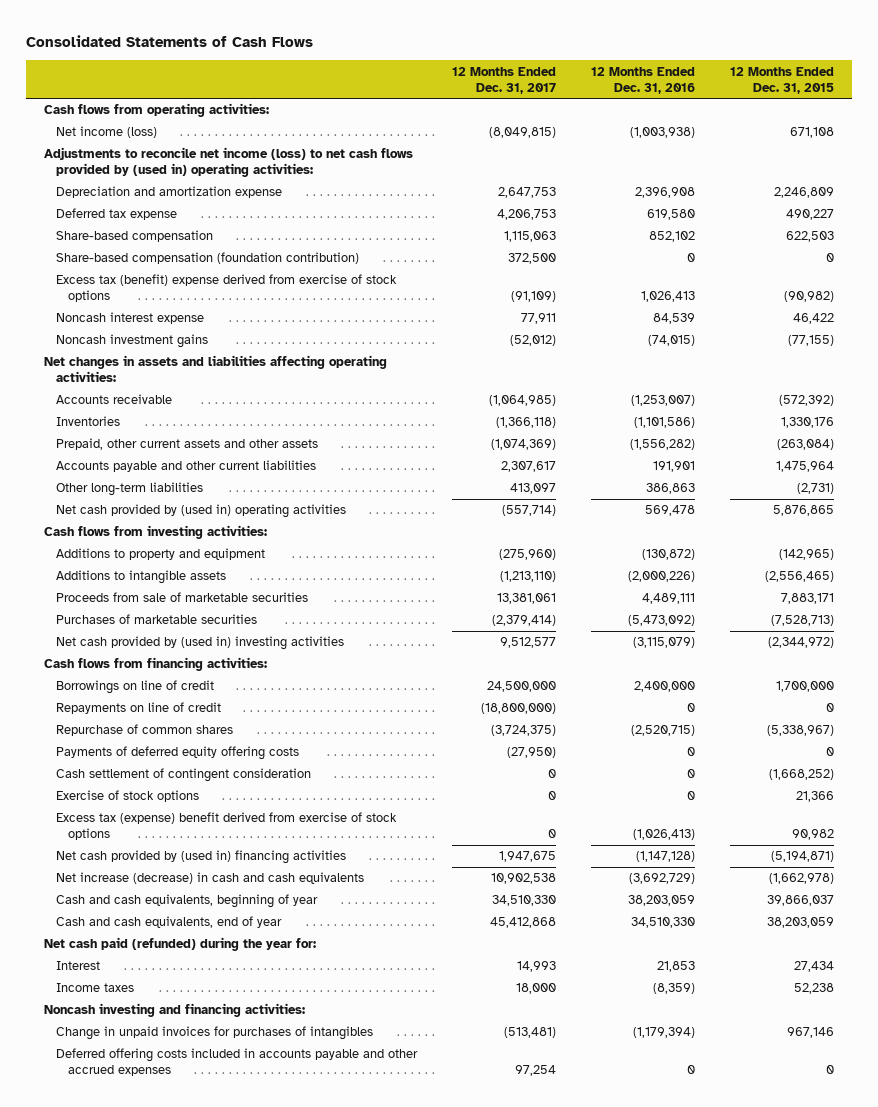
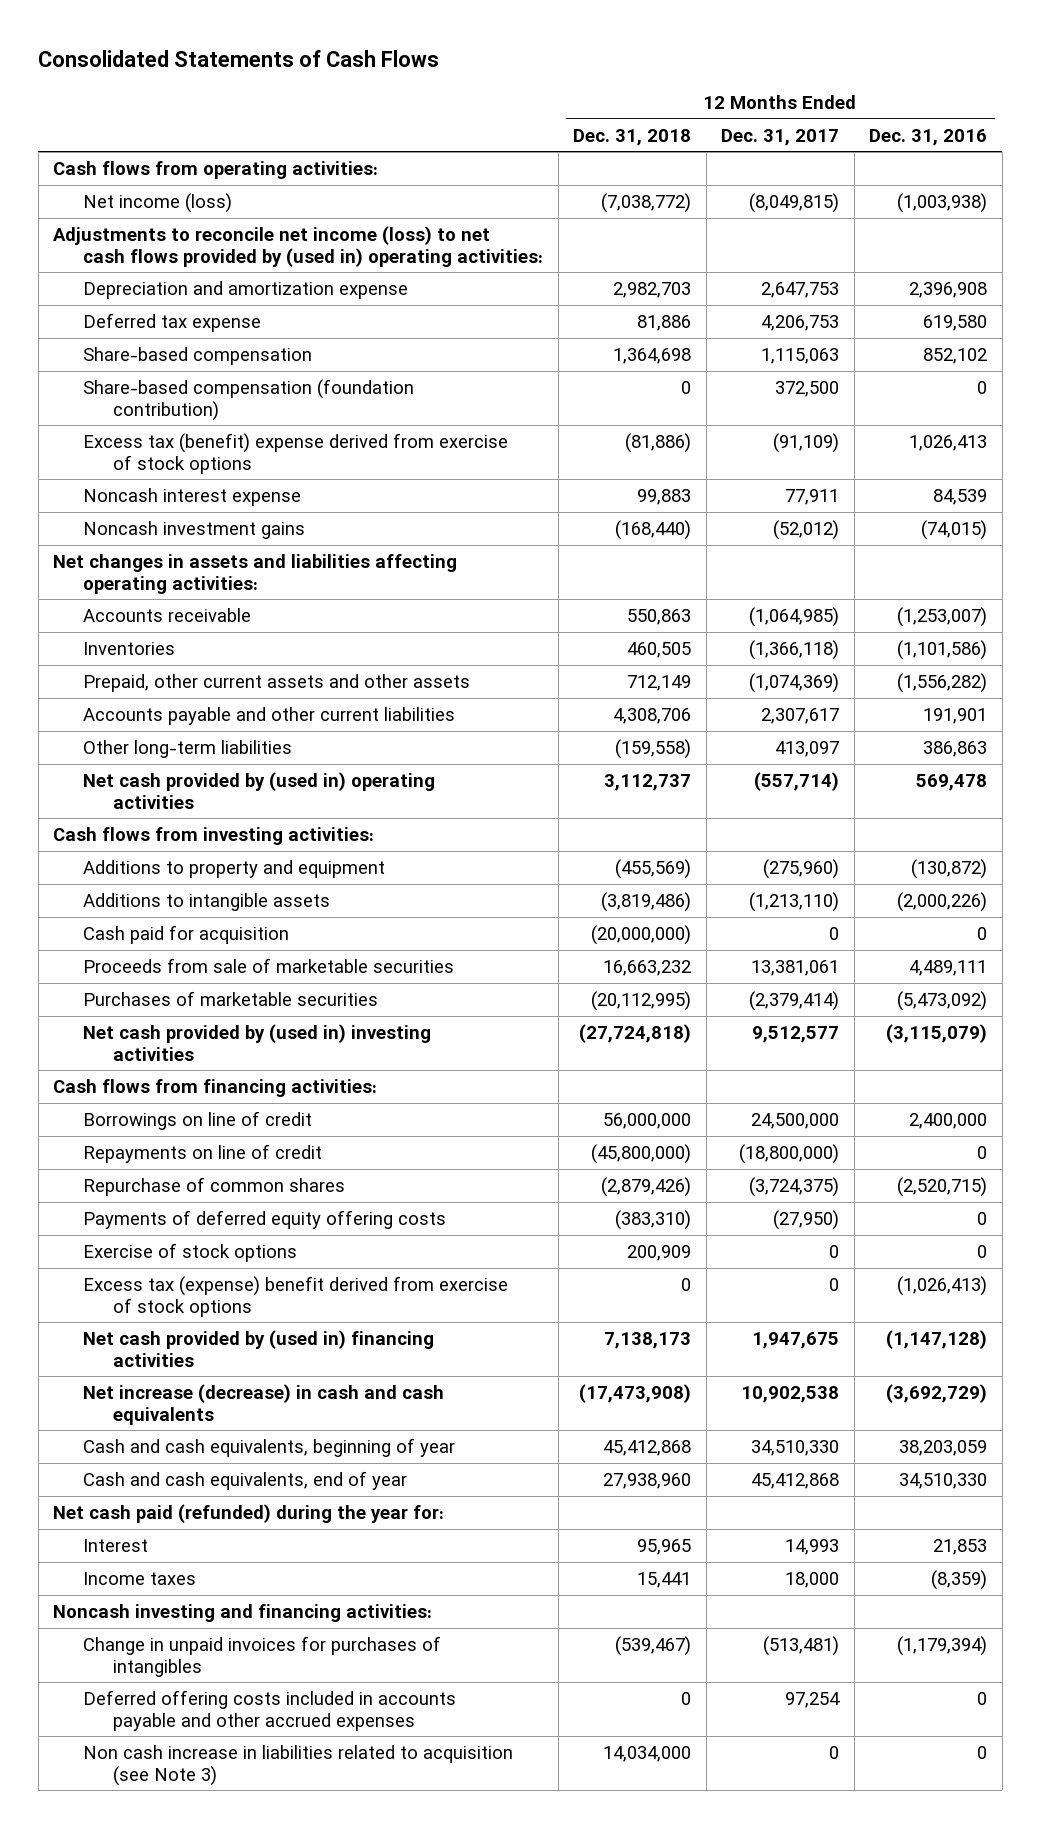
[730,66,835,94] 12 Months Ended Dec. 31, 2015 -> none
none -> [573,128,692,146] Dec. 31, 2018
none -> [83,924,290,944] Cash paid for acquisition
[55,768,311,783] Cash settlement of contingent consideration -> none
none -> [83,1744,514,1786] Non cash increase in liabilities related to acquisition (see Note 3)

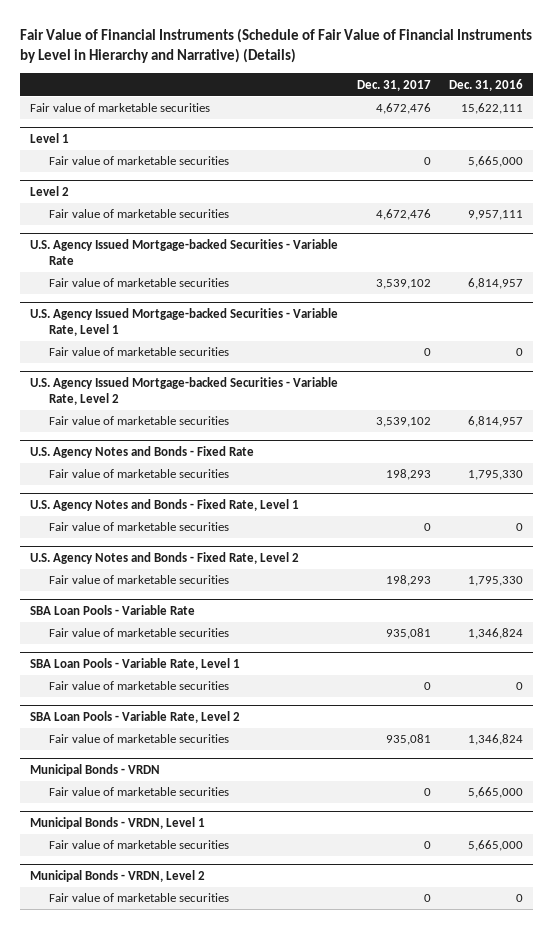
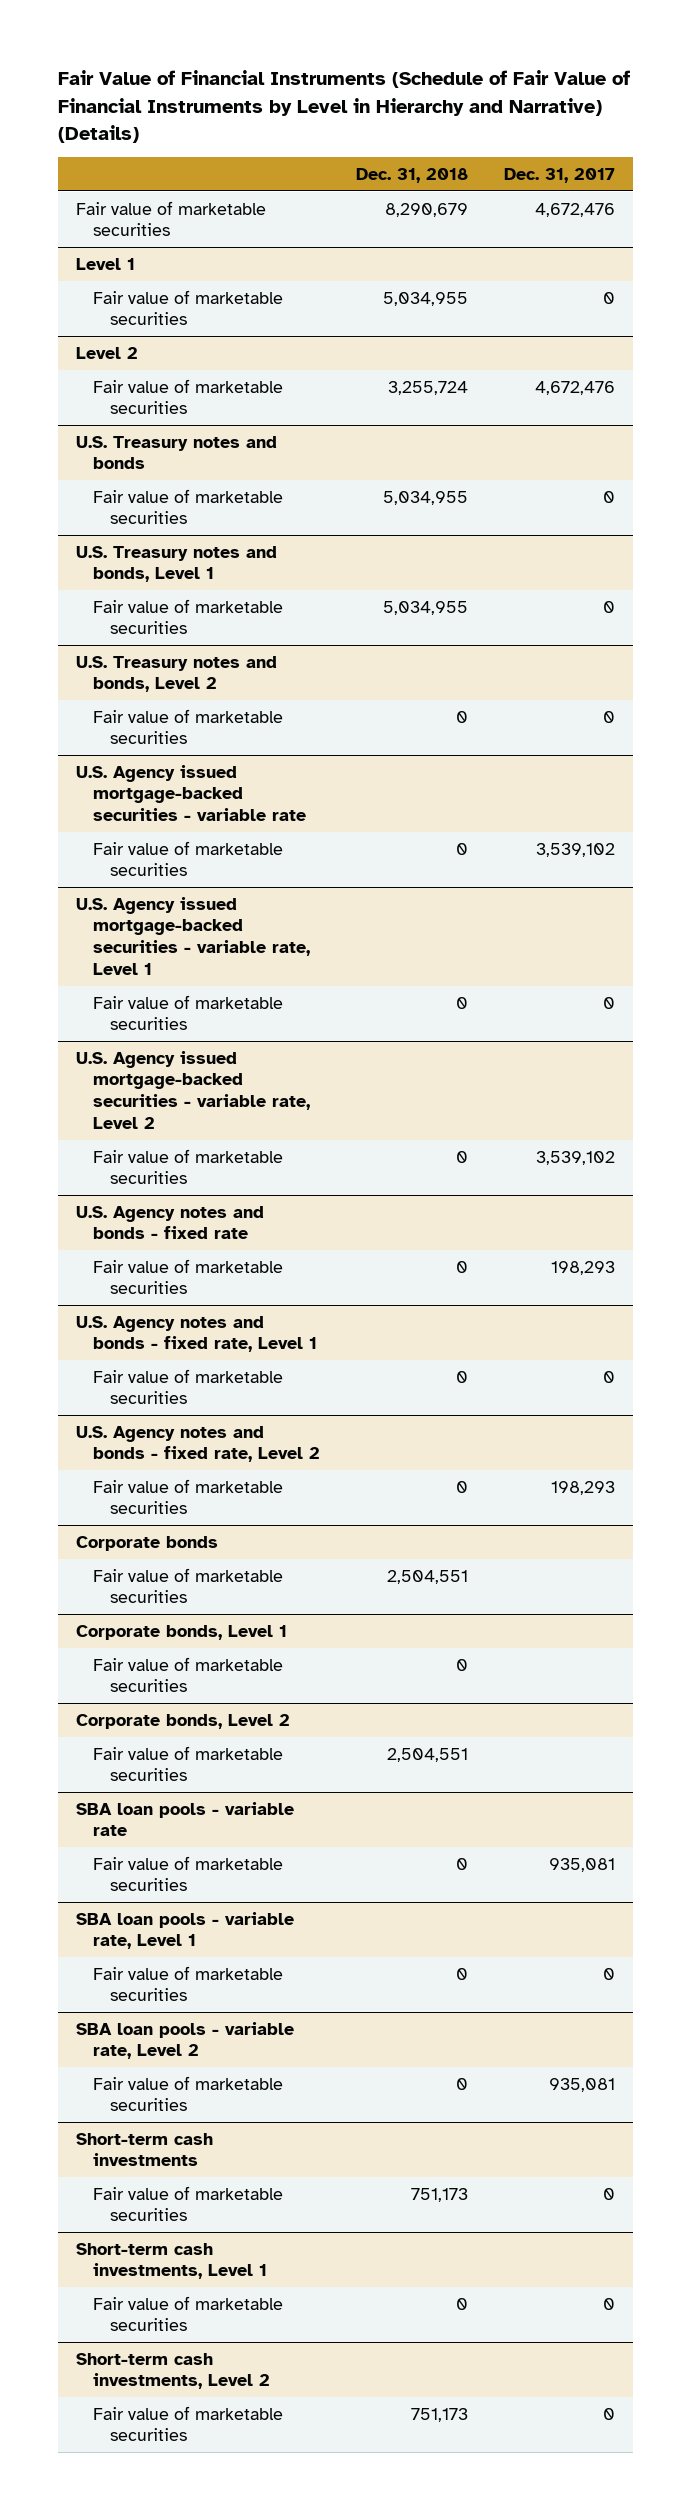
[449,78,524,91] Dec. 31, 2016 -> none
none -> [356,167,469,183] Dec. 31, 2018
none -> [76,435,278,470] U.S. Treasury notes and bonds
none -> [93,488,284,525] Fair value of marketable securities
none -> [76,545,278,583] U.S. Treasury notes and bonds, Level 1
none -> [93,598,284,635] Fair value of marketable securities
none -> [76,655,278,693] U.S. Treasury notes and bonds, Level 2
none -> [93,708,284,745] Fair value of marketable securities
[29,238,338,266] U.S. Agency Issued Mortgage-backed Securities - Variable Rate -> [76,764,307,822] U.S. Agency issued mortgage-backed securities - variable rate
[29,307,338,337] U.S. Agency Issued Mortgage-backed Securities - Variable Rate, Level 1 -> [76,896,311,975] U.S. Agency issued mortgage-backed securities - variable rate, Level 1
[29,376,338,406] U.S. Agency Issued Mortgage-backed Securities - Variable Rate, Level 2 -> [76,1050,311,1129] U.S. Agency issued mortgage-backed securities - variable rate, Level 2
[29,445,254,458] U.S. Agency Notes and Bonds - Fixed Rate -> [76,1205,265,1240] U.S. Agency notes and bonds - fixed rate
[29,498,299,511] U.S. Agency Notes and Bonds - Fixed Rate, Level 1 -> [76,1315,318,1353] U.S. Agency notes and bonds - fixed rate, Level 1
[29,551,299,564] U.S. Agency Notes and Bonds - Fixed Rate, Level 2 -> [76,1425,321,1463] U.S. Agency notes and bonds - fixed rate, Level 2
none -> [76,1535,219,1551] Corporate bonds
none -> [93,1567,284,1604] Fair value of marketable securities
none -> [76,1624,288,1640] Corporate bonds, Level 1
none -> [93,1656,284,1693] Fair value of marketable securities
none -> [76,1713,291,1729] Corporate bonds, Level 2
none -> [93,1745,284,1782] Fair value of marketable securities
[29,604,195,615] SBA Loan Pools - Variable Rate -> [76,1801,295,1837] SBA loan pools - variable rate
[29,657,240,670] SBA Loan Pools - Variable Rate, Level 1 -> [76,1911,295,1950] SBA loan pools - variable rate, Level 1
[29,710,240,723] SBA Loan Pools - Variable Rate, Level 2 -> [76,2021,295,2060] SBA loan pools - variable rate, Level 2
[29,763,160,776] Municipal Bonds - VRDN -> [76,2132,214,2167] Short-term cash investments
[29,816,205,829] Municipal Bonds - VRDN, Level 1 -> none
none -> [76,2242,268,2280] Short-term cash investments, Level 1
[29,869,205,882] Municipal Bonds - VRDN, Level 2 -> none
none -> [76,2352,271,2390] Short-term cash investments, Level 2

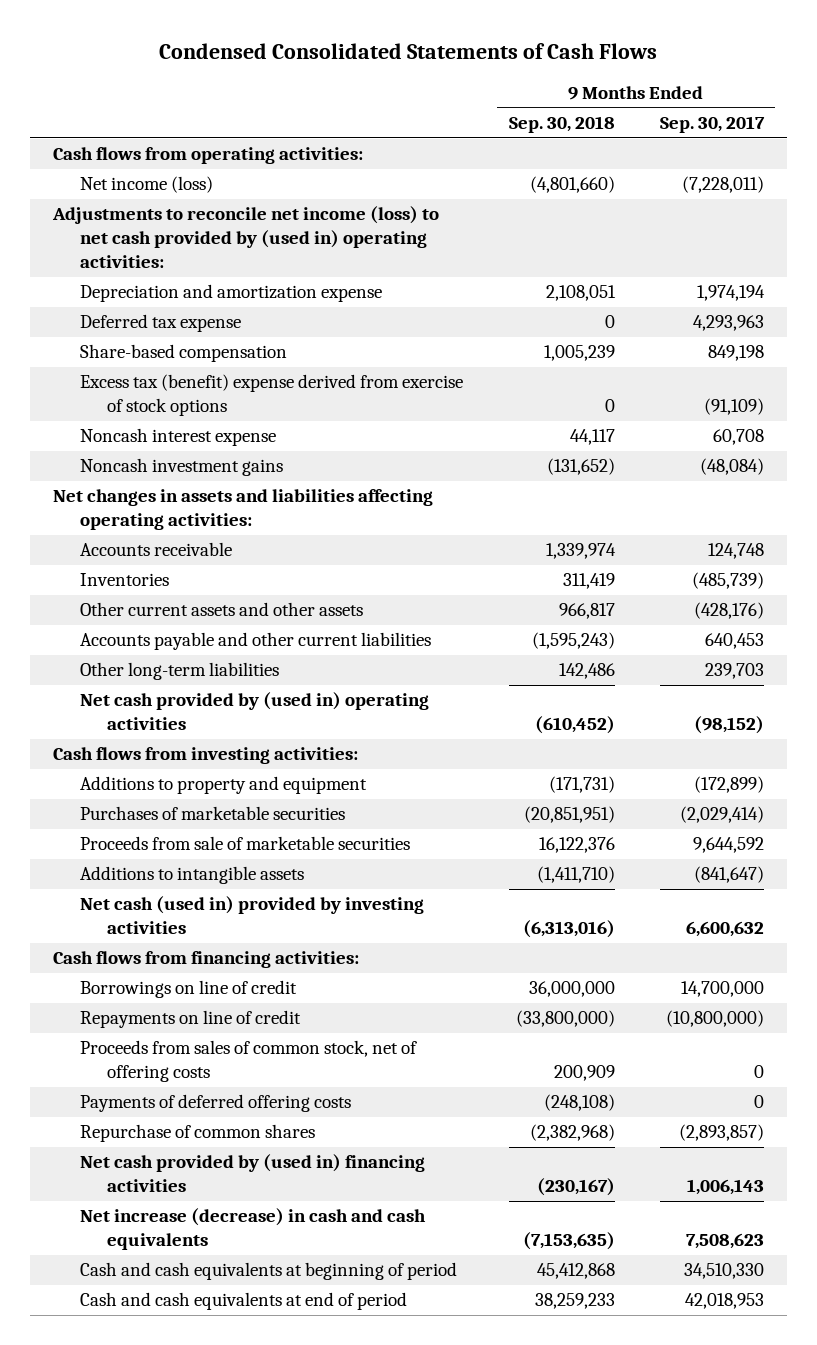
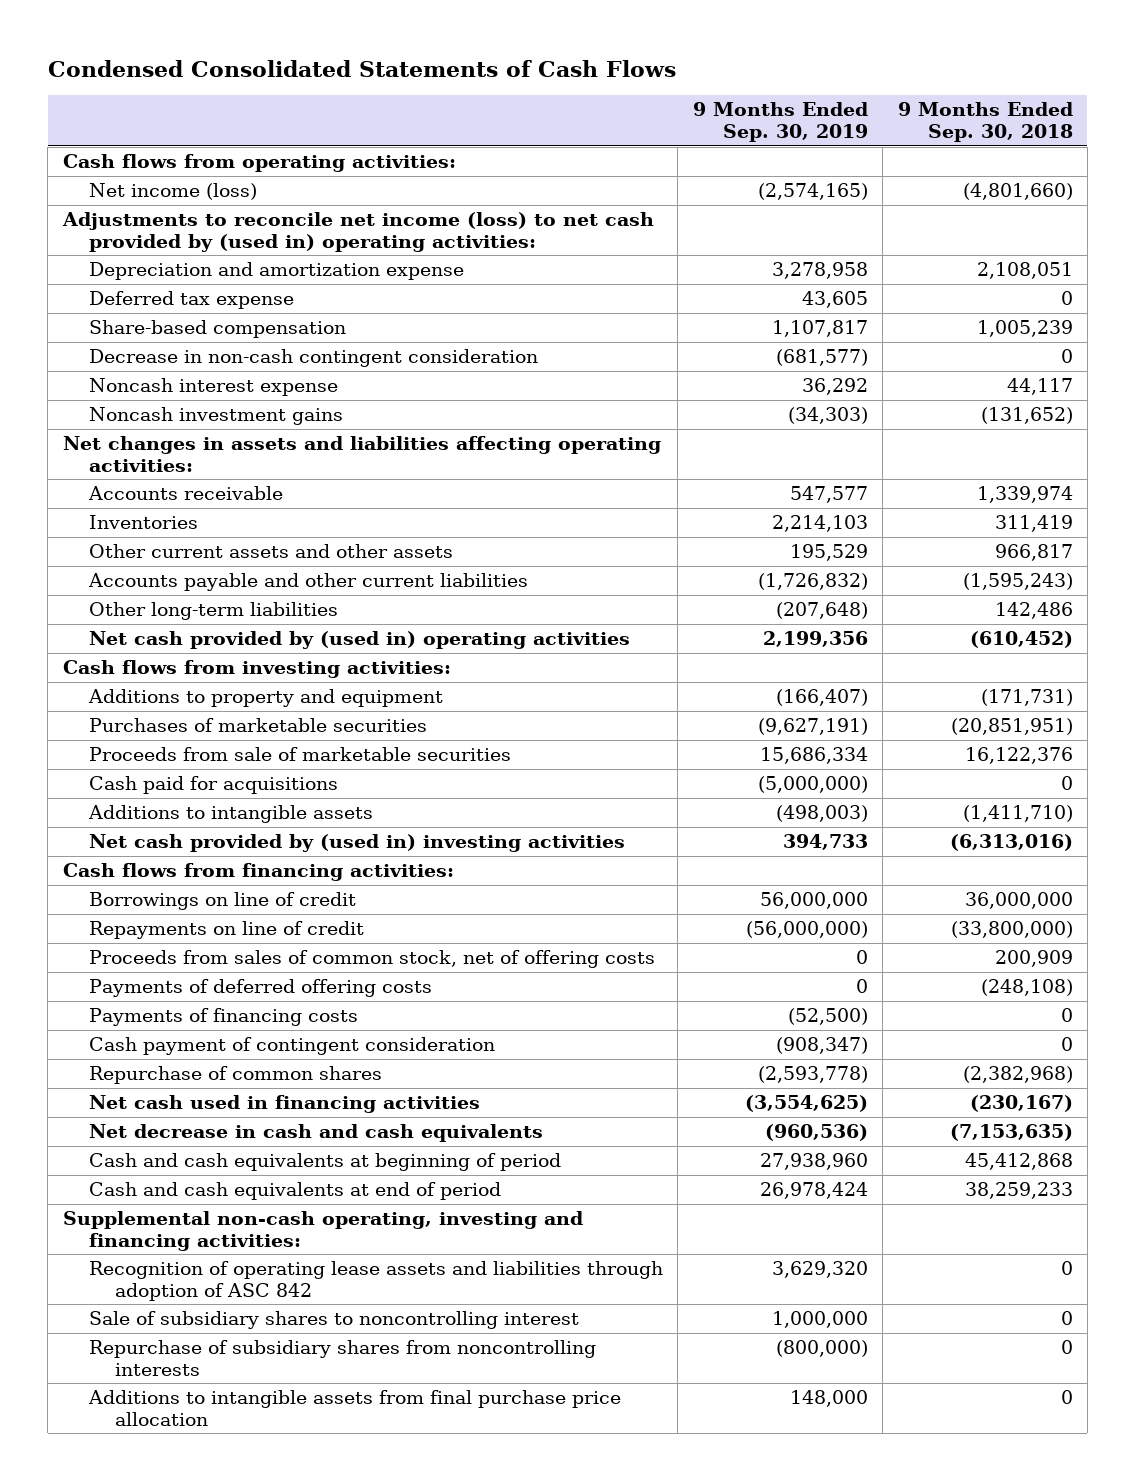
[660,116,766,134] Sep. 30, 2017 -> none
none -> [692,102,868,143] 9 Months Ended Sep. 30, 2019
[79,374,463,417] Excess tax (benefit) expense derived from exercise of stock options -> [88,349,538,368] Decrease in non-cash contingent consideration
none -> [88,776,338,795] Cash paid for acquisitions
[79,896,424,935] Net cash (used in) provided by investing activities -> [88,834,625,853] Net cash provided by (used in) investing activities
none -> [88,1008,358,1027] Payments of financing costs
none -> [88,1037,495,1056] Cash payment of contingent consideration
[79,1154,425,1193] Net cash provided by (used in) financing activities -> [88,1095,480,1114] Net cash used in financing activities
[79,1208,426,1251] Net increase (decrease) in cash and cash equivalents -> [88,1124,543,1143] Net decrease in cash and cash equivalents
none -> [62,1211,583,1251] Supplemental non-cash operating, investing and financing activities:
none -> [88,1261,663,1301] Recognition of operating lease assets and liabilities through adoption of ASC 842
none -> [88,1311,579,1330] Sale of subsidiary shares to noncontrolling interest
none -> [88,1340,596,1376] Repurchase of subsidiary shares from noncontrolling interests
none -> [87,1390,621,1426] Additions to intangible assets from final purchase price allocation

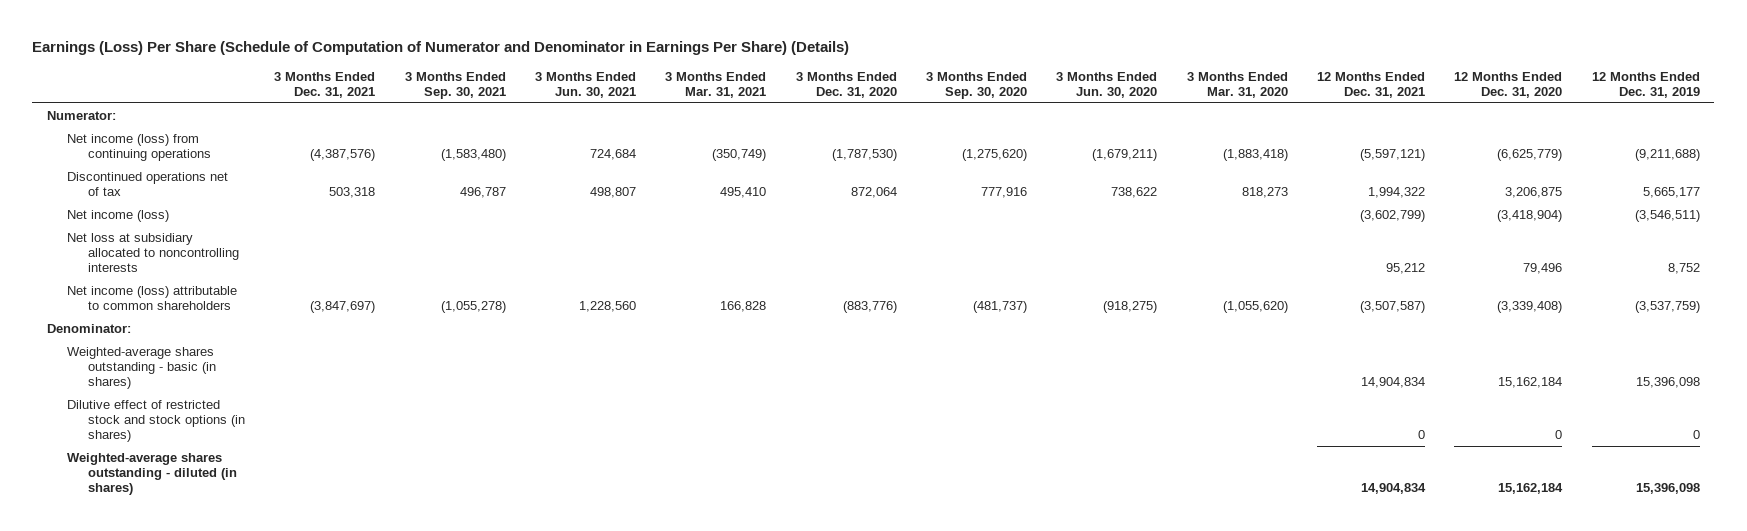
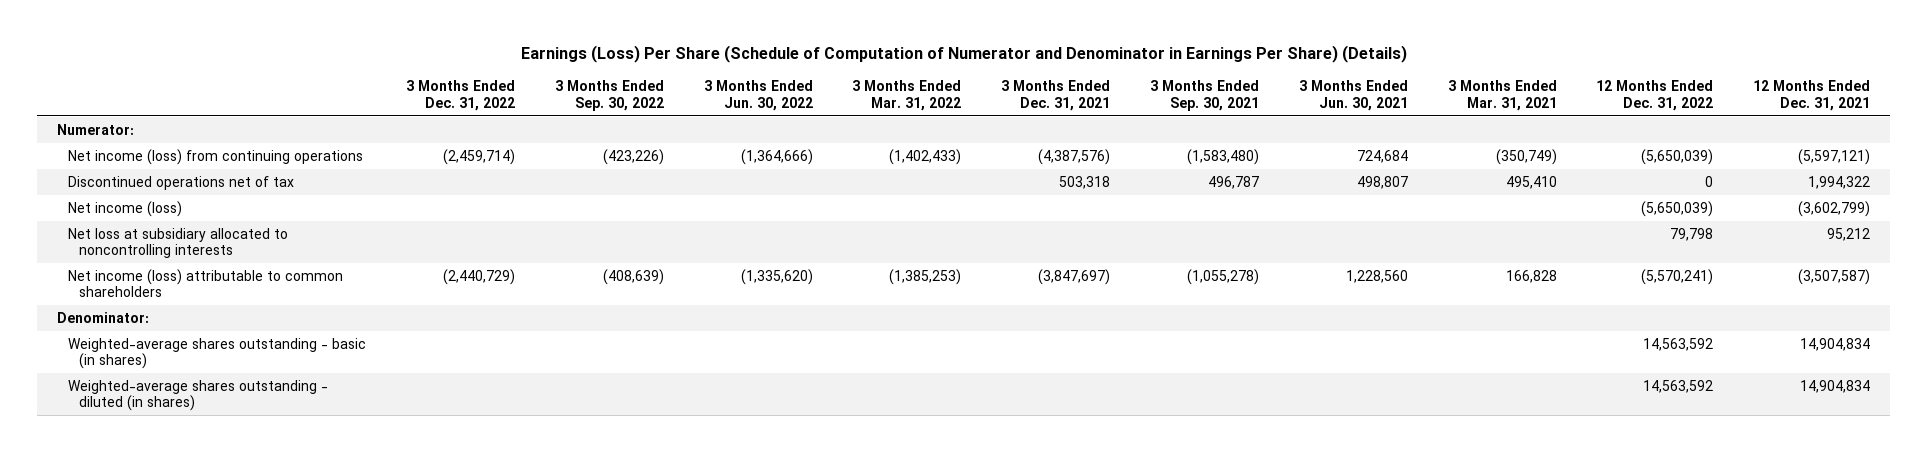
[795,72,897,99] 3 Months Ended Dec. 31, 2020 -> none
[925,72,1027,100] 3 Months Ended Sep. 30, 2020 -> none
[1056,72,1158,99] 3 Months Ended Jun. 30, 2020 -> none
[1186,72,1288,99] 3 Months Ended Mar. 31, 2020 -> none
[1454,72,1563,99] 12 Months Ended Dec. 31, 2020 -> none
[1591,72,1700,99] 12 Months Ended Dec. 31, 2019 -> none
none -> [406,80,516,111] 3 Months Ended Dec. 31, 2022
none -> [554,80,664,111] 3 Months Ended Sep. 30, 2022
none -> [703,80,813,111] 3 Months Ended Jun. 30, 2022
none -> [852,80,962,111] 3 Months Ended Mar. 31, 2022
none -> [1596,80,1714,111] 12 Months Ended Dec. 31, 2022
[67,399,245,442] Dilutive effect of restricted stock and stock options (in shares) -> none

